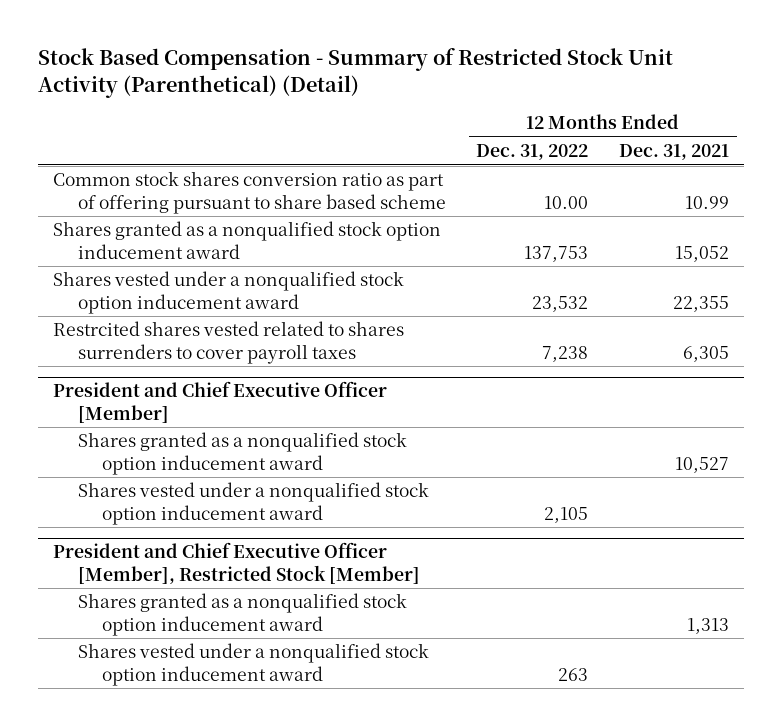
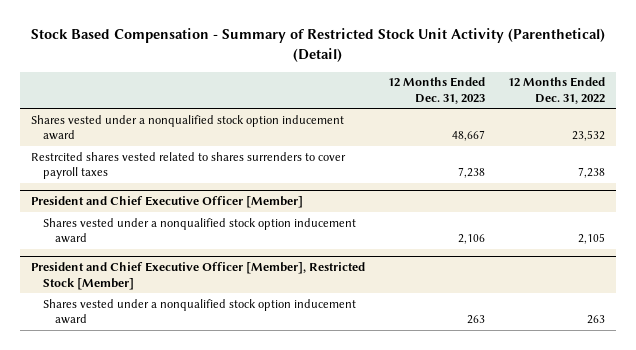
[619,144,730,161] Dec. 31, 2021 -> none
none -> [387,77,485,104] 12 Months Ended Dec. 31, 2023
[53,171,446,214] Common stock shares conversion ratio as part of offering pursuant to share based scheme -> none
[53,221,442,259] Shares granted as a nonqualified stock option inducement award -> none
[77,432,407,475] Shares granted as a nonqualified stock option inducement award -> none
[77,593,407,636] Shares granted as a nonqualified stock option inducement award -> none

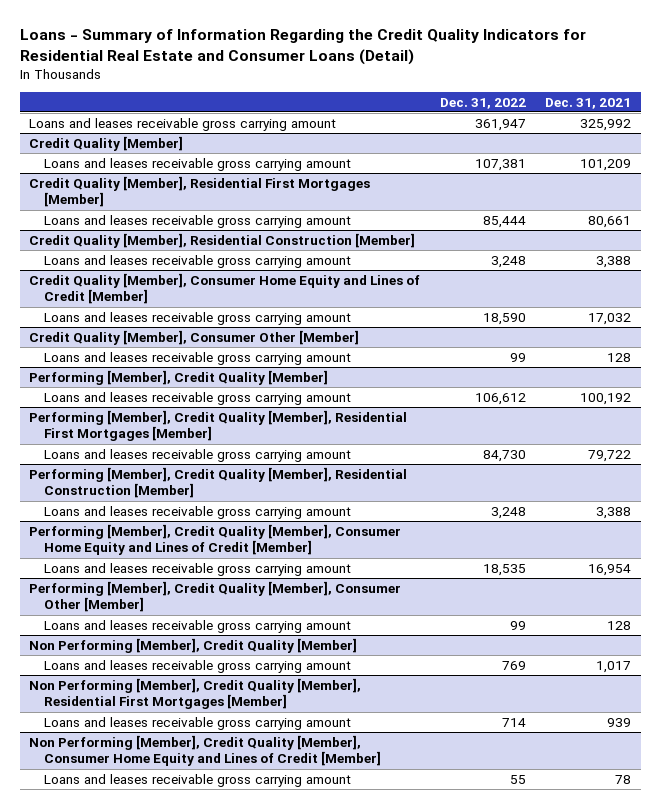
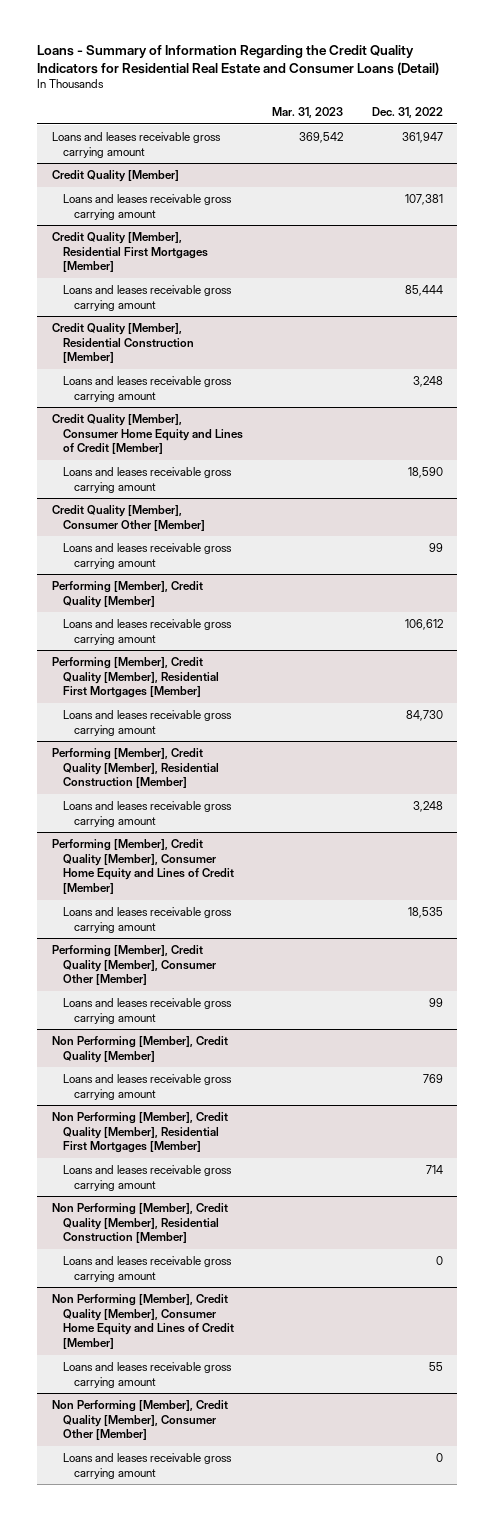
[545,97,632,109] Dec. 31, 2021 -> none
none -> [271,107,343,119] Mar. 31, 2023
none -> [51,1203,228,1244] Non Performing [Member], Credit Quality [Member], Residential Construction [Member]
none -> [62,1256,232,1282] Loans and leases receivable gross carrying amount
none -> [51,1400,228,1441] Non Performing [Member], Credit Quality [Member], Consumer Other [Member]
none -> [62,1453,232,1479] Loans and leases receivable gross carrying amount

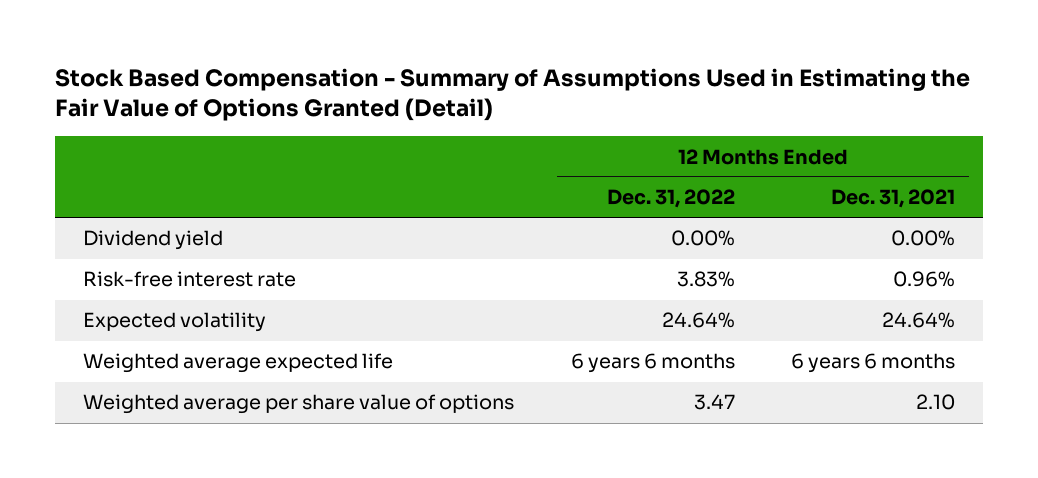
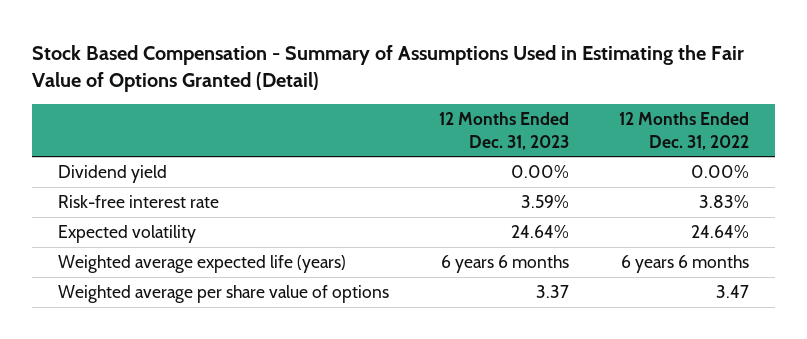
[830,189,955,209] Dec. 31, 2021 -> none
none -> [438,112,569,150] 12 Months Ended Dec. 31, 2023
[83,353,394,374] Weighted average expected life -> [57,254,346,273] Weighted average expected life (years)

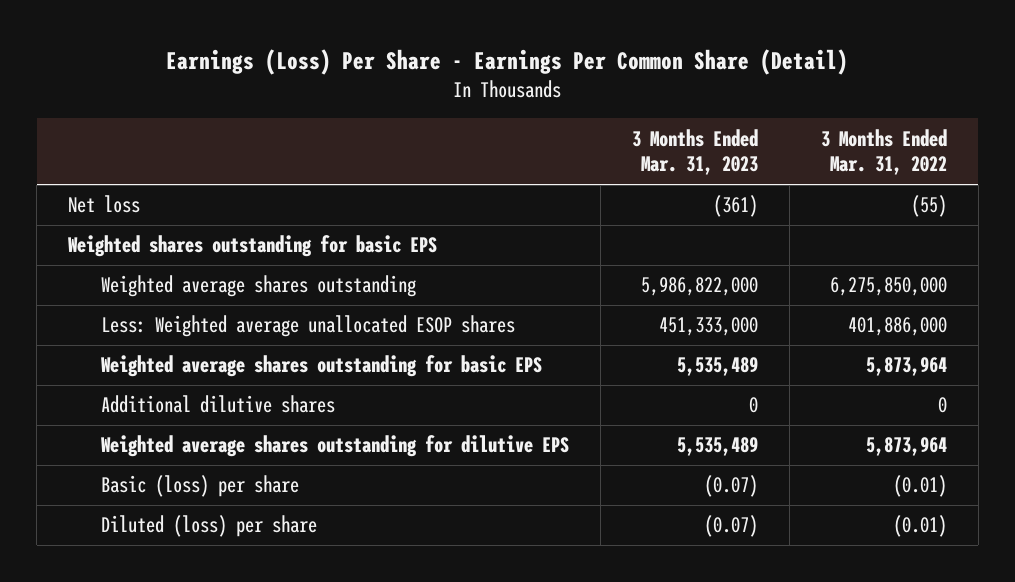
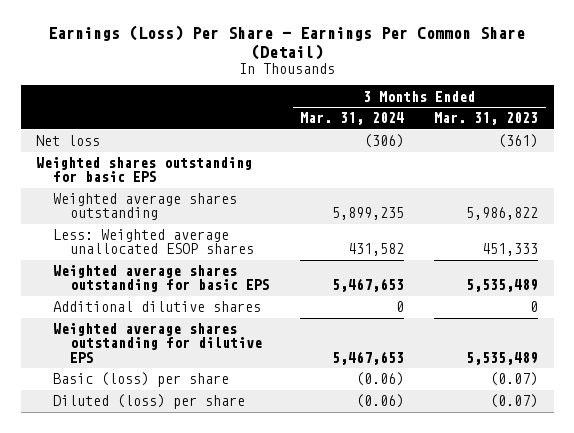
[820,128,947,176] 3 Months Ended Mar. 31, 2022 -> none
none -> [300,112,405,126] Mar. 31, 2024
[641,277,759,297] 5,986,822,000 -> [466,207,539,221] 5,986,822
[659,317,759,337] 451,333,000 -> [482,243,539,257] 451,333

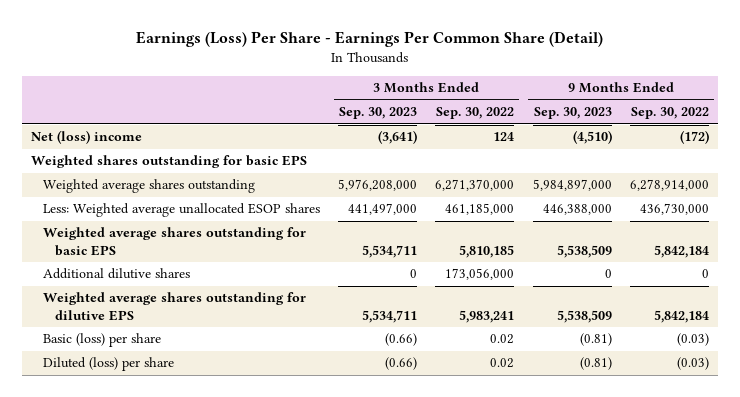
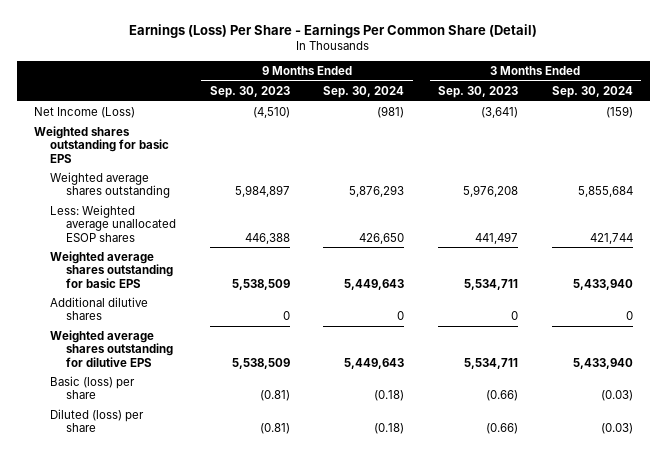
[436,107,515,120] Sep. 30, 2022 -> none
[631,107,710,120] Sep. 30, 2022 -> none
none -> [323,85,405,98] Sep. 30, 2024
none -> [551,85,633,98] Sep. 30, 2024
[30,130,142,145] Net (loss) income -> [34,106,136,118] Net Income (Loss)
[338,179,418,192] 5,976,208,000 -> [463,185,519,198] 5,976,208
[532,179,612,192] 5,984,897,000 -> [234,185,290,198] 5,984,897
[348,203,418,216] 441,497,000 -> [475,231,519,244] 441,497
[542,204,612,216] 446,388,000 -> [244,232,290,244] 446,388

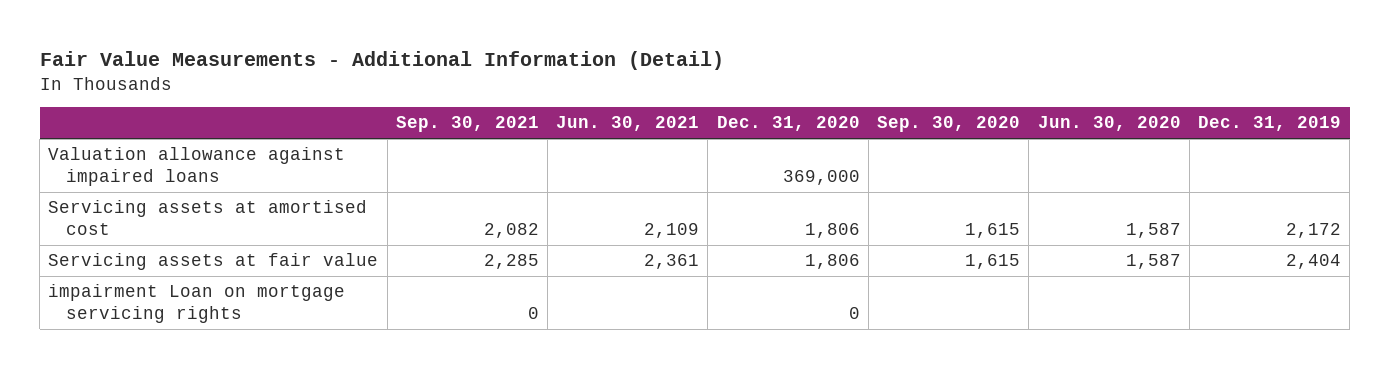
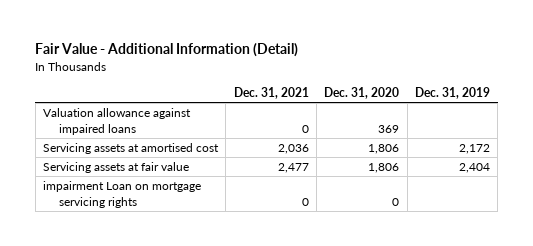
[39,51,724,71] Fair Value Measurements - Additional Information (Detail) -> [35,43,299,58] Fair Value - Additional Information (Detail)
[395,116,539,133] Sep. 30, 2021 -> none
[556,116,700,132] Jun. 30, 2021 -> none
[877,116,1021,133] Sep. 30, 2020 -> none
[1037,116,1181,132] Jun. 30, 2020 -> none
none -> [233,86,309,99] Dec. 31, 2021
[782,170,860,186] 369,000 -> [378,124,400,133] 369

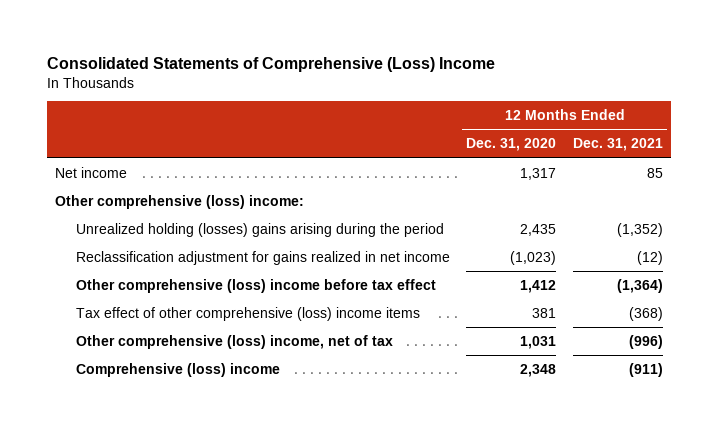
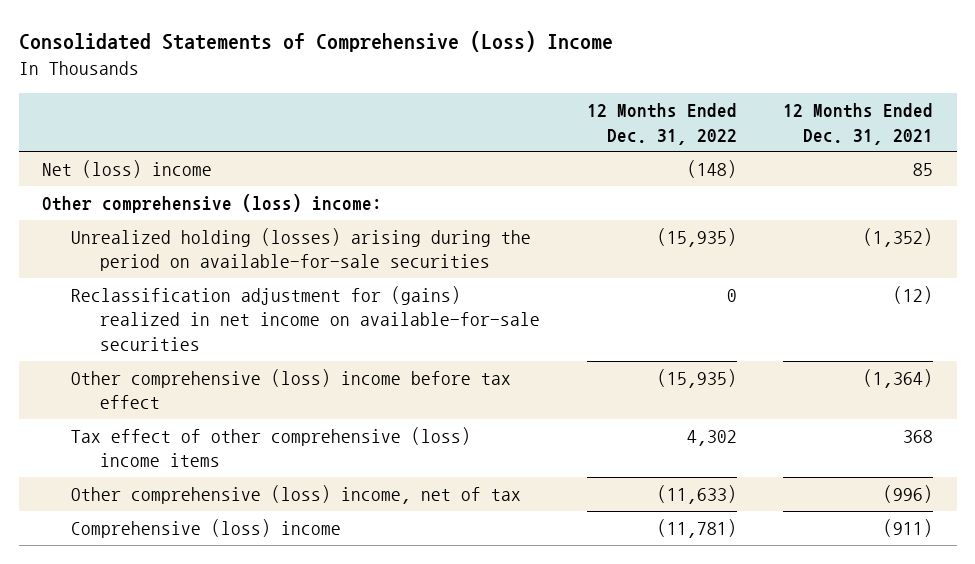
[466,138,557,152] Dec. 31, 2020 -> none
none -> [586,103,737,145] 12 Months Ended Dec. 31, 2022
[55,166,128,178] Net income -> [41,159,212,178] Net (loss) income
[75,222,444,237] Unrealized holding (losses) gains arising during the period -> [71,227,532,272] Unrealized holding (losses) arising during the period on available-for-sale securities
[75,250,450,265] Reclassification adjustment for gains realized in net income -> [71,285,541,351] Reclassification adjustment for (gains) realized in net income on available-for-sale securities
[628,306,663,321] (368) -> [903,429,934,443] 368

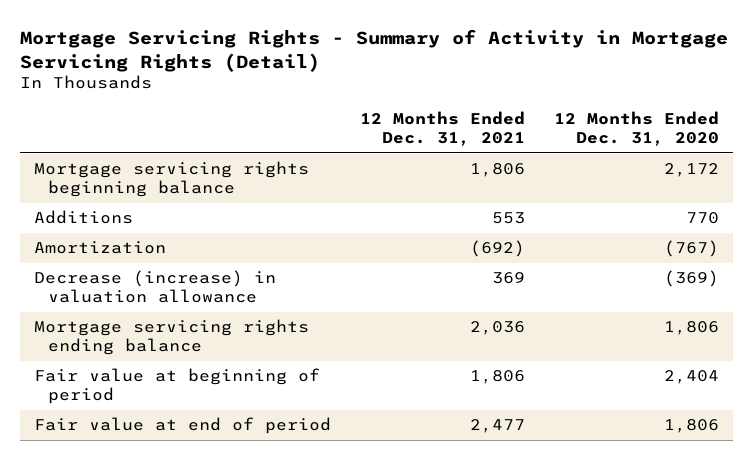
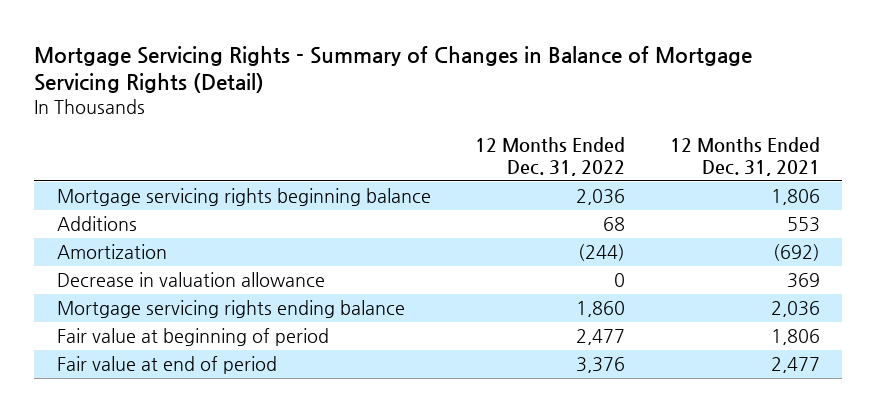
[19,28,728,72] Mortgage Servicing Rights - Summary of Activity in Mortgage Servicing Rights (Detail) -> [34,45,753,94] Mortgage Servicing Rights - Summary of Changes in Balance of Mortgage Servicing Rights (Detail)
[553,111,719,147] 12 Months Ended Dec. 31, 2020 -> none
none -> [475,136,626,177] 12 Months Ended Dec. 31, 2022
[34,270,277,304] Decrease (increase) in valuation allowance -> [56,272,325,288] Decrease in valuation allowance

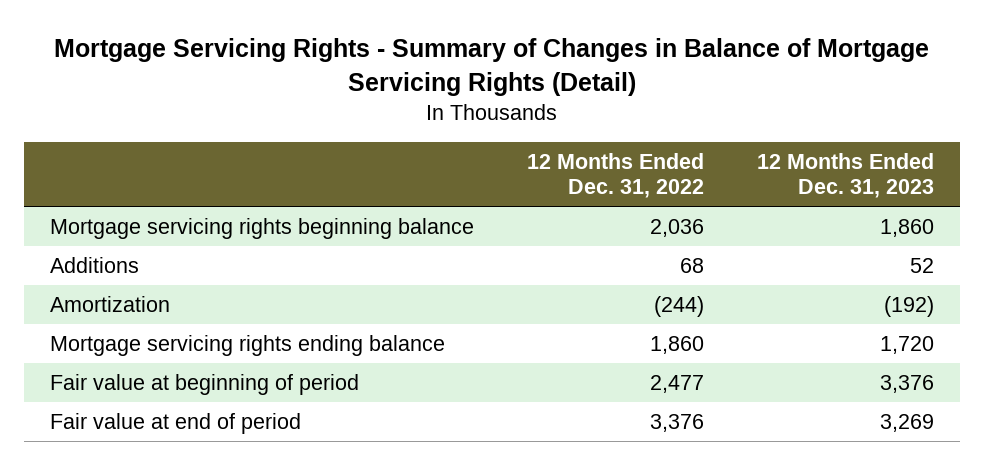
[670,136,821,177] 12 Months Ended Dec. 31, 2021 -> none
none -> [756,152,934,199] 12 Months Ended Dec. 31, 2023
[56,272,325,288] Decrease in valuation allowance -> none

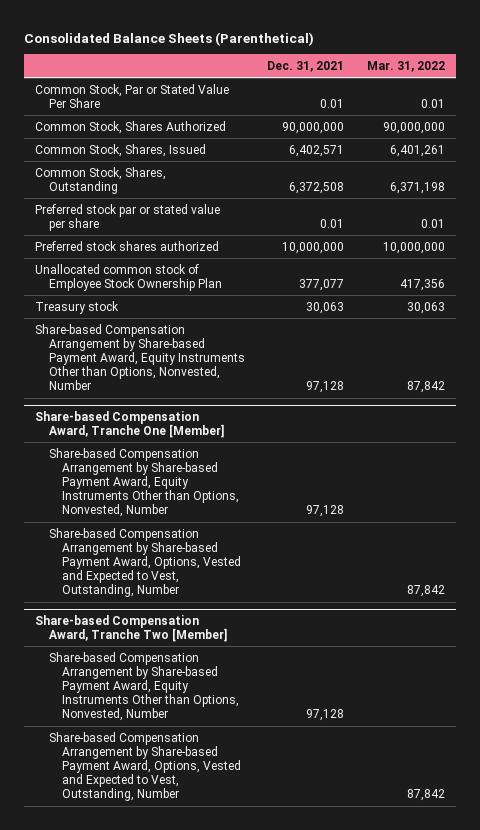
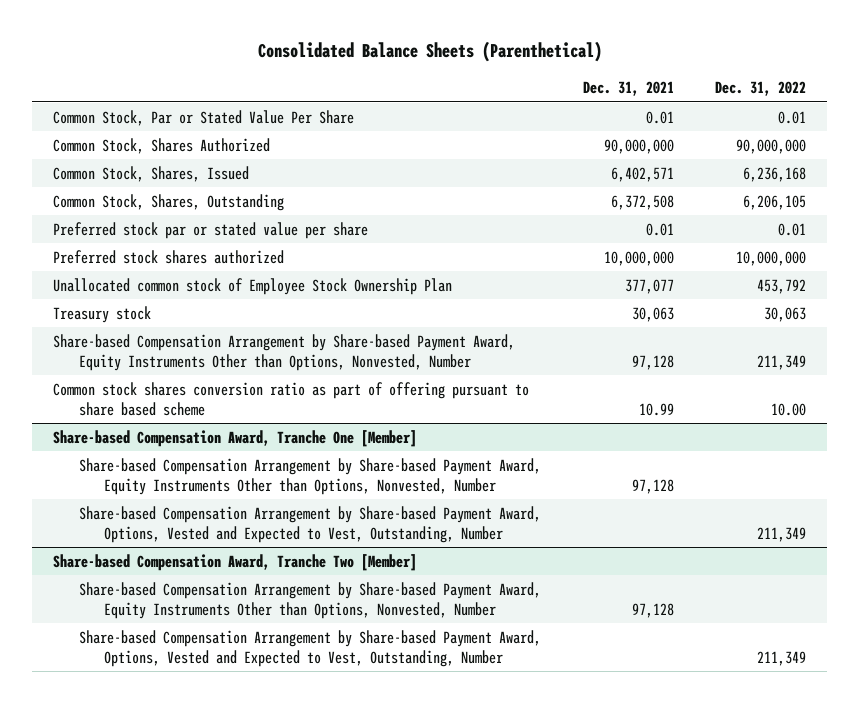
[366,61,445,73] Mar. 31, 2022 -> none
none -> [715,81,807,97] Dec. 31, 2022
none -> [53,381,530,416] Common stock shares conversion ratio as part of offering pursuant to share based scheme

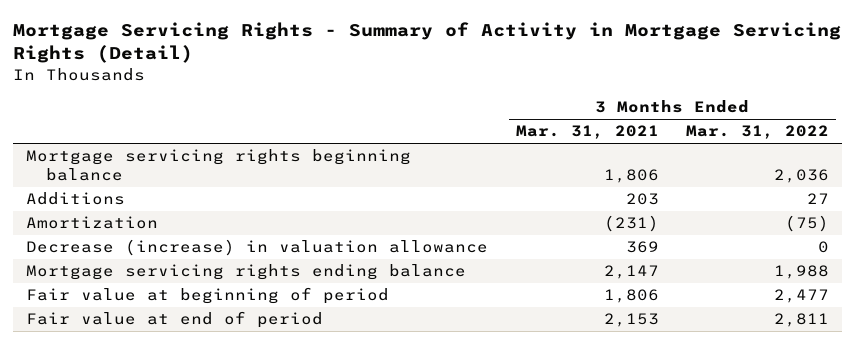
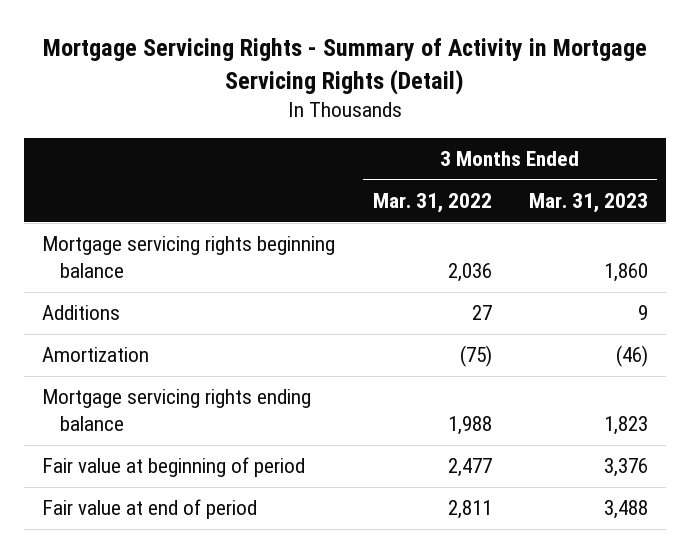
[515,125,659,140] Mar. 31, 2021 -> none
none -> [528,193,648,214] Mar. 31, 2023
[26,239,489,257] Decrease (increase) in valuation allowance -> none

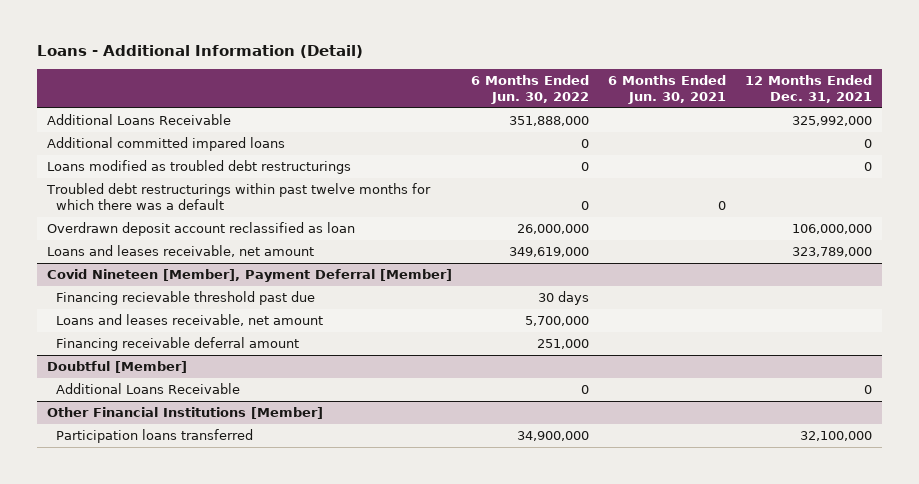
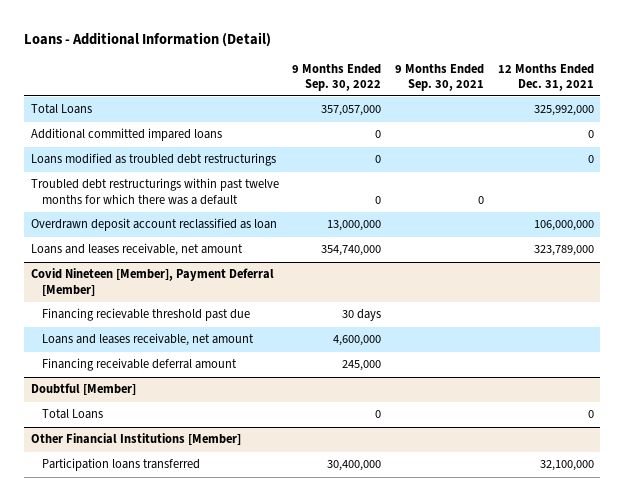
[470,75,589,104] 6 Months Ended Jun. 30, 2022 -> none
[607,75,726,104] 6 Months Ended Jun. 30, 2021 -> none
none -> [292,63,382,91] 9 Months Ended Sep. 30, 2022
none -> [395,63,485,91] 9 Months Ended Sep. 30, 2021
[46,114,231,126] Additional Loans Receivable -> [30,104,92,115] Total Loans
[56,383,241,395] Additional Loans Receivable -> [42,409,104,420] Total Loans

